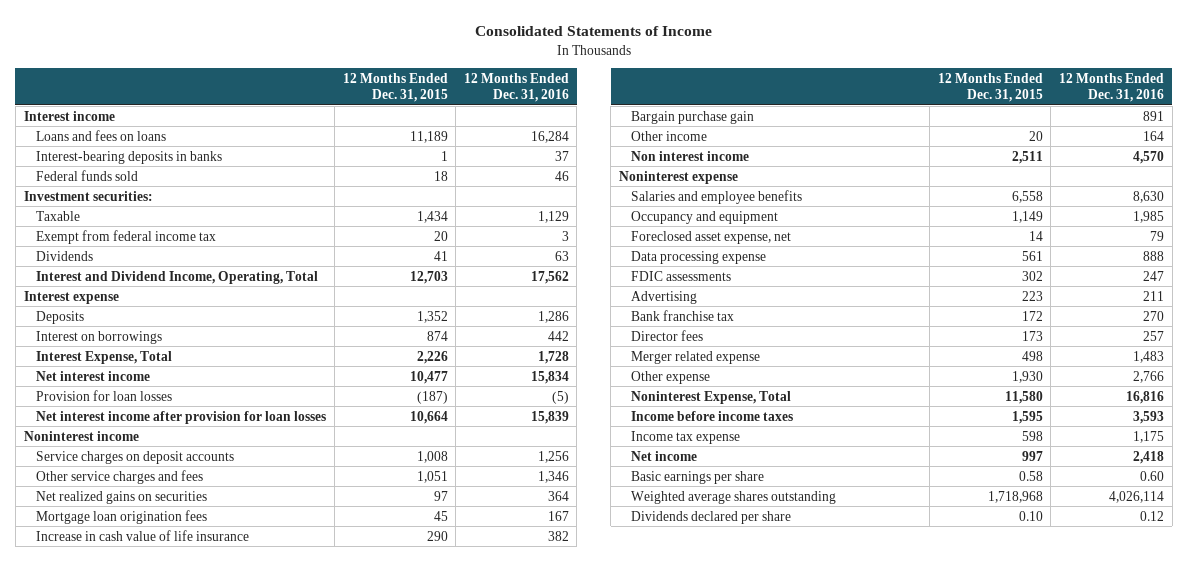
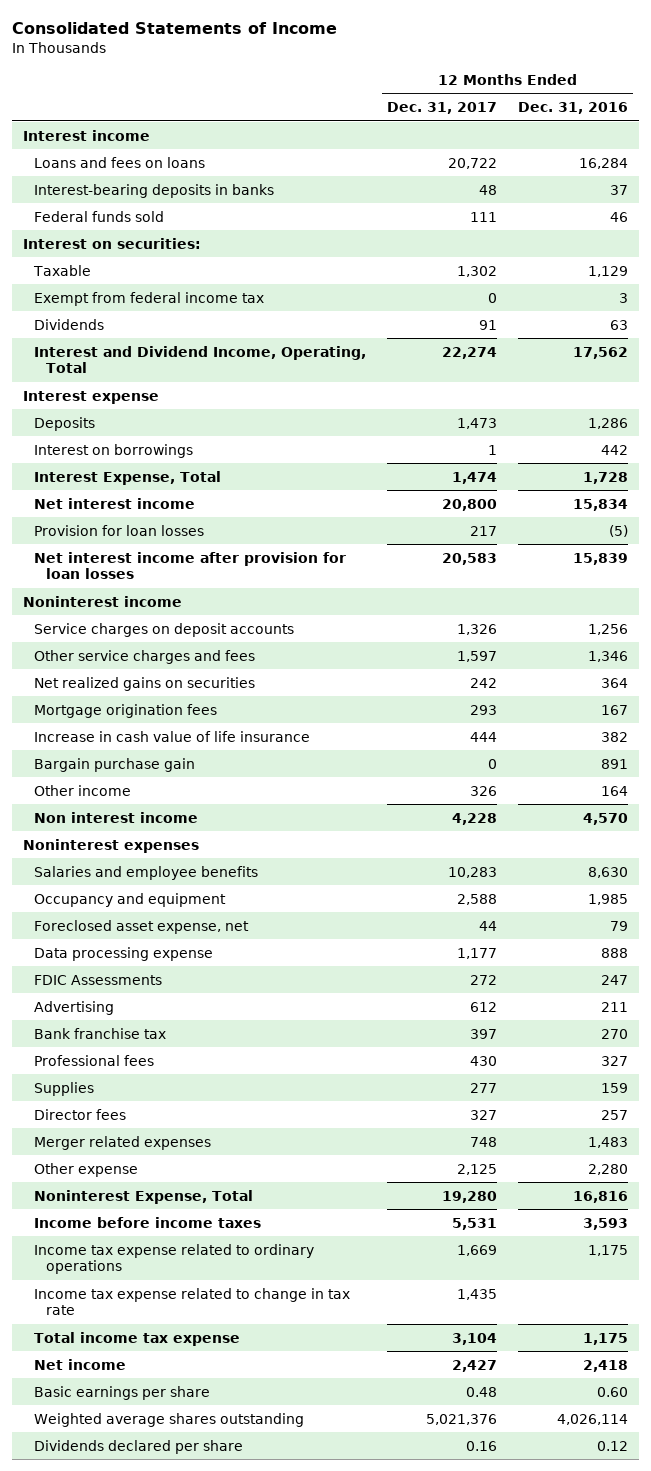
[342,72,448,103] 12 Months Ended Dec. 31, 2015 -> none
none -> [387,102,498,115] Dec. 31, 2017
[23,190,153,201] Investment securities: -> [22,237,201,249] Interest on securities:
[36,509,208,524] Mortgage loan origination fees -> [34,703,218,718] Mortgage origination fees
[618,170,738,184] Noninterest expense -> [22,838,199,853] Noninterest expenses
[631,270,732,281] FDIC assessments -> [34,974,163,985] FDIC Assessments
none -> [34,1054,155,1066] Professional fees
none -> [34,1081,95,1096] Supplies
[631,350,761,364] Merger related expense -> [34,1135,212,1150] Merger related expenses
[1132,370,1164,383] 2,766 -> [588,1163,629,1175] 2,280
none -> [34,1243,315,1275] Income tax expense related to ordinary operations
none -> [34,1287,351,1316] Income tax expense related to change in tax rate
[631,430,741,444] Income tax expense -> [34,1331,241,1346] Total income tax expense

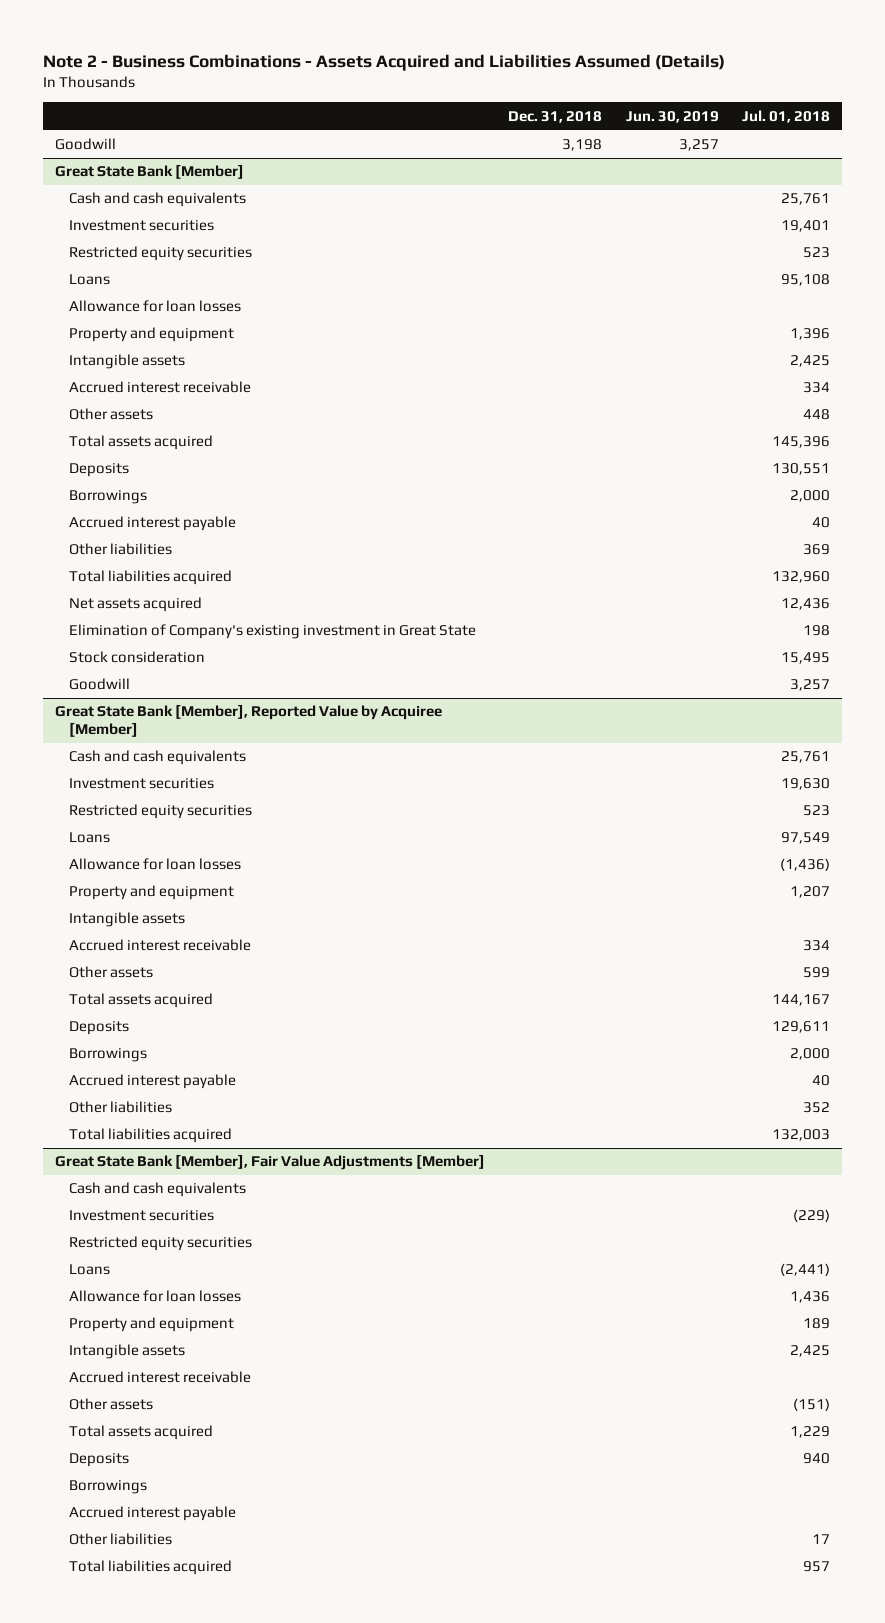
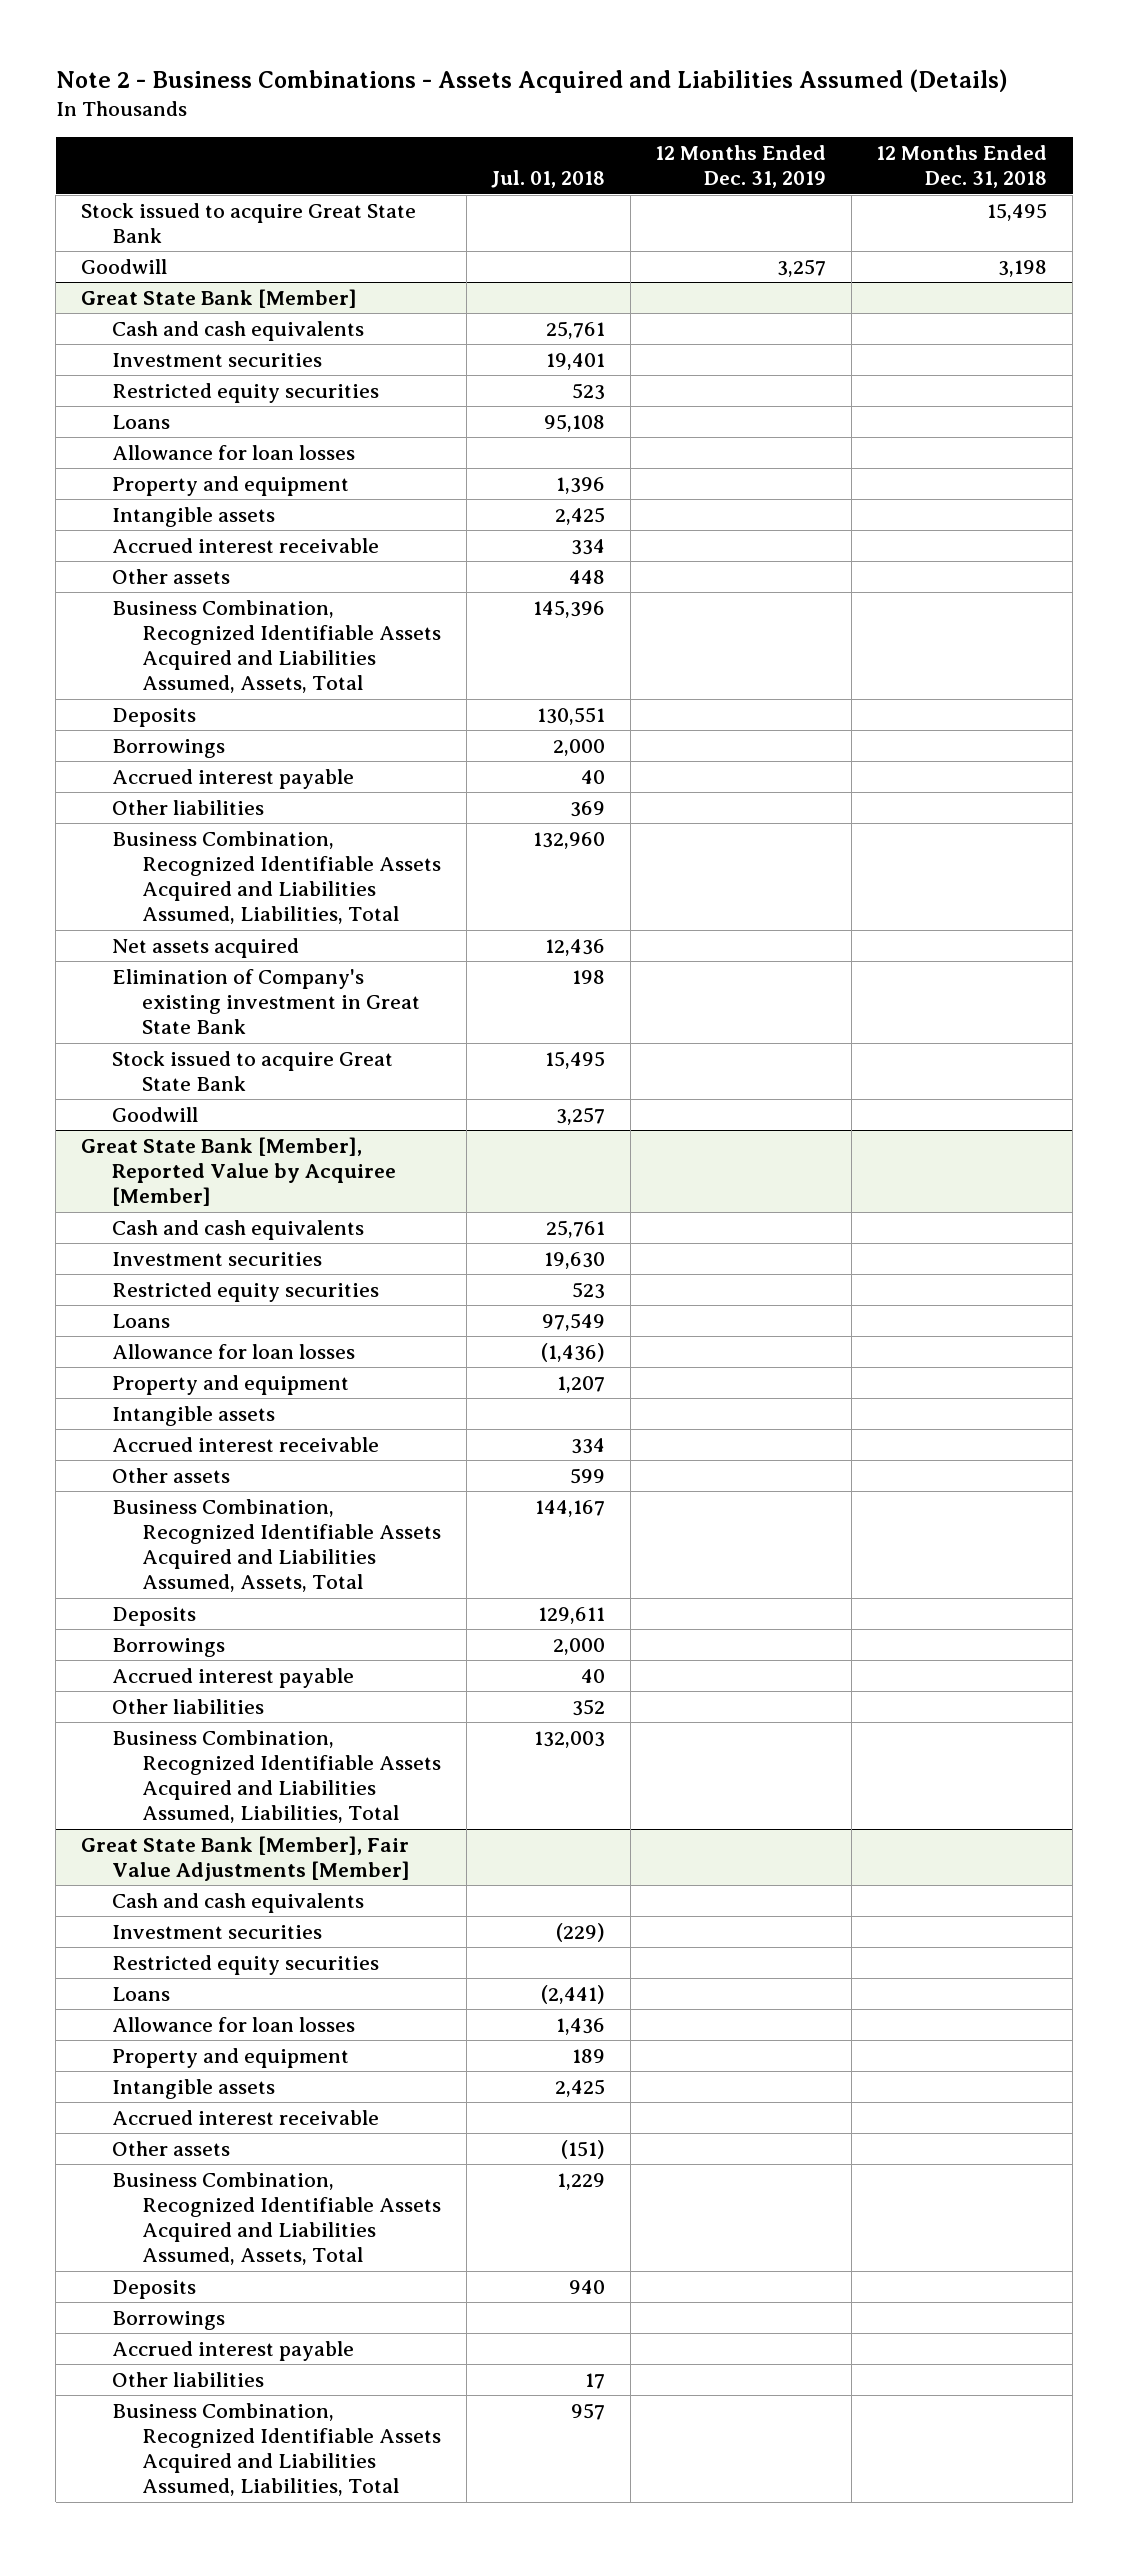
[508,110,603,123] Dec. 31, 2018 -> none
[625,110,719,123] Jun. 30, 2019 -> none
none -> [655,144,827,189] 12 Months Ended Dec. 31, 2019
none -> [876,144,1048,189] 12 Months Ended Dec. 31, 2018
none -> [81,202,417,243] Stock issued to acquire Great State Bank
[69,435,214,451] Total assets acquired -> [111,599,442,694] Business Combination, Recognized Identifiable Assets Acquired and Liabilities Assumed, Assets, Total
[69,570,233,586] Total liabilities acquired -> [111,830,442,925] Business Combination, Recognized Identifiable Assets Acquired and Liabilities Assumed, Liabilities, Total
[69,624,477,640] Elimination of Company's existing investment in Great State -> [111,968,421,1035] Elimination of Company's existing investment in Great State Bank
[69,651,206,664] Stock consideration -> [111,1050,393,1091] Stock issued to acquire Great State Bank
[69,993,214,1009] Total assets acquired -> [111,1498,442,1593] Business Combination, Recognized Identifiable Assets Acquired and Liabilities Assumed, Assets, Total
[69,1128,233,1144] Total liabilities acquired -> [111,1729,442,1824] Business Combination, Recognized Identifiable Assets Acquired and Liabilities Assumed, Liabilities, Total
[69,1425,214,1441] Total assets acquired -> [111,2171,442,2266] Business Combination, Recognized Identifiable Assets Acquired and Liabilities Assumed, Assets, Total
[69,1560,233,1576] Total liabilities acquired -> [111,2402,442,2497] Business Combination, Recognized Identifiable Assets Acquired and Liabilities Assumed, Liabilities, Total

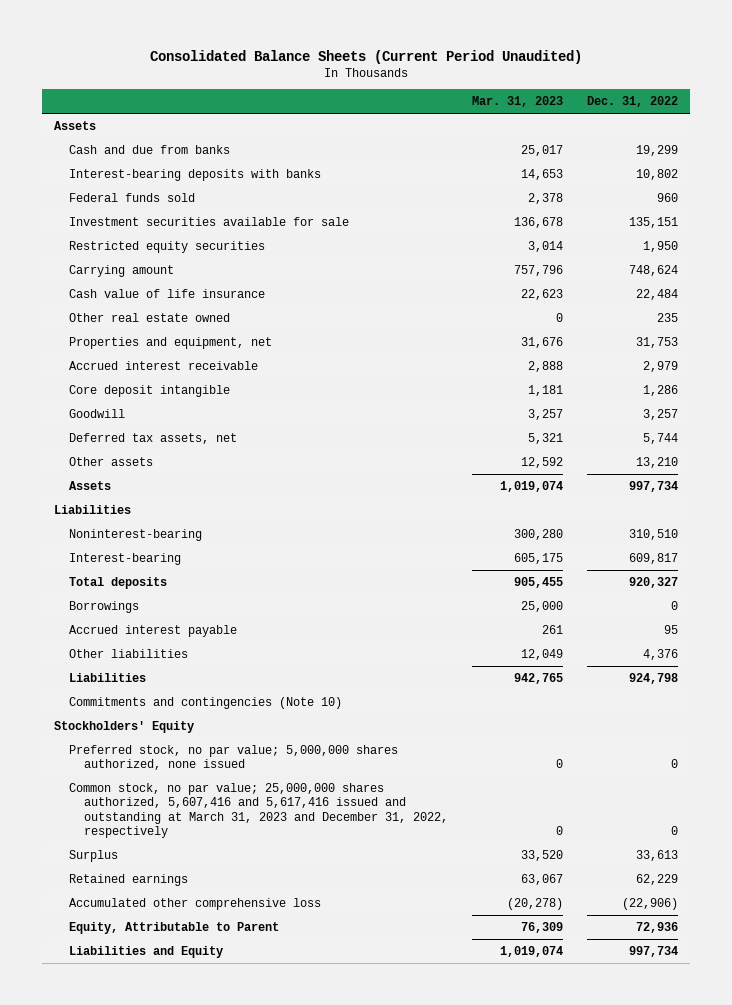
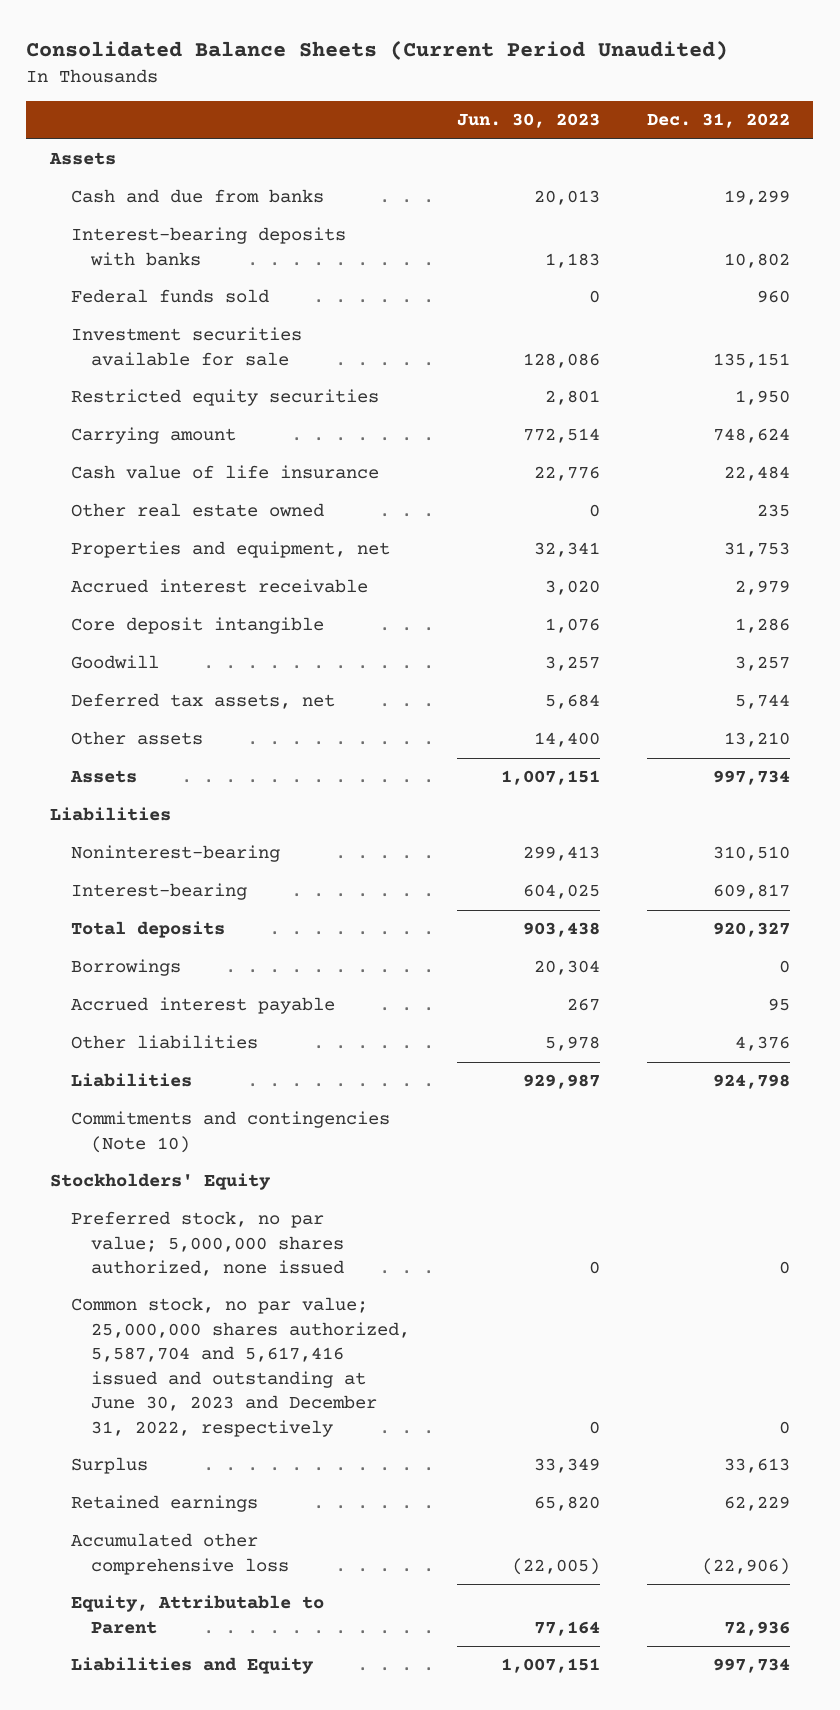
[471,96,563,108] Mar. 31, 2023 -> none
none -> [457,113,601,129] Jun. 30, 2023
[68,782,448,839] Common stock, no par value; 25,000,000 shares authorized, 5,607,416 and 5,617,416 issued and outstanding at March 31, 2023 and December 31, 2022, respectively -> [70,1297,411,1437] Common stock, no par value; 25,000,000 shares authorized, 5,587,704 and 5,617,416 issued and outstanding at June 30, 2023 and December 31, 2022, respectively

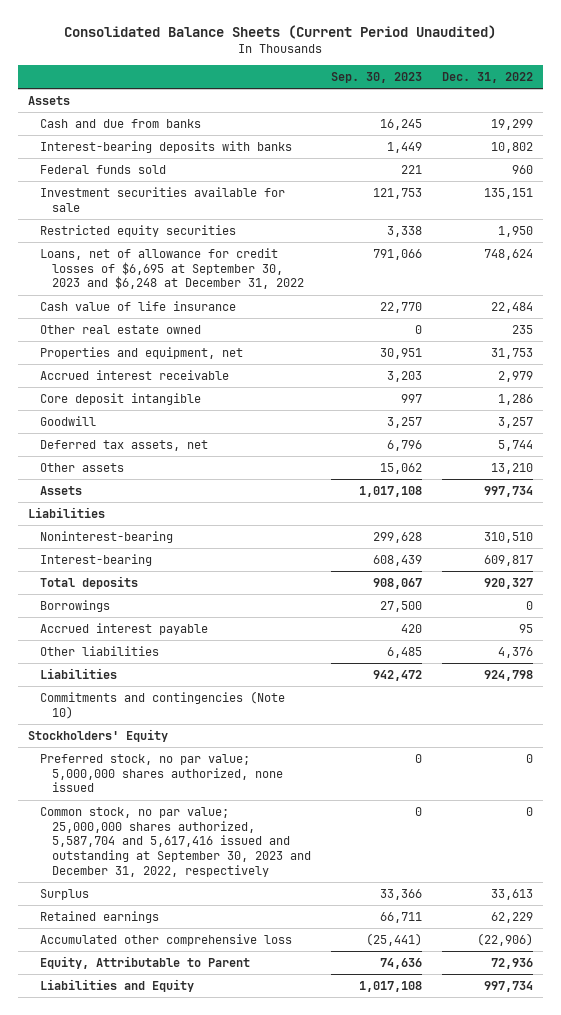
[457,113,601,129] Jun. 30, 2023 -> none
none -> [330,71,422,83] Sep. 30, 2023
[70,427,236,445] Carrying amount -> [39,248,305,290] Loans, net of allowance for credit losses of $6,695 at September 30, 2023 and $6,248 at December 31, 2022
[70,1297,411,1437] Common stock, no par value; 25,000,000 shares authorized, 5,587,704 and 5,617,416 issued and outstanding at June 30, 2023 and December 31, 2022, respectively -> [39,807,312,877] Common stock, no par value; 25,000,000 shares authorized, 5,587,704 and 5,617,416 issued and outstanding at September 30, 2023 and December 31, 2022, respectively

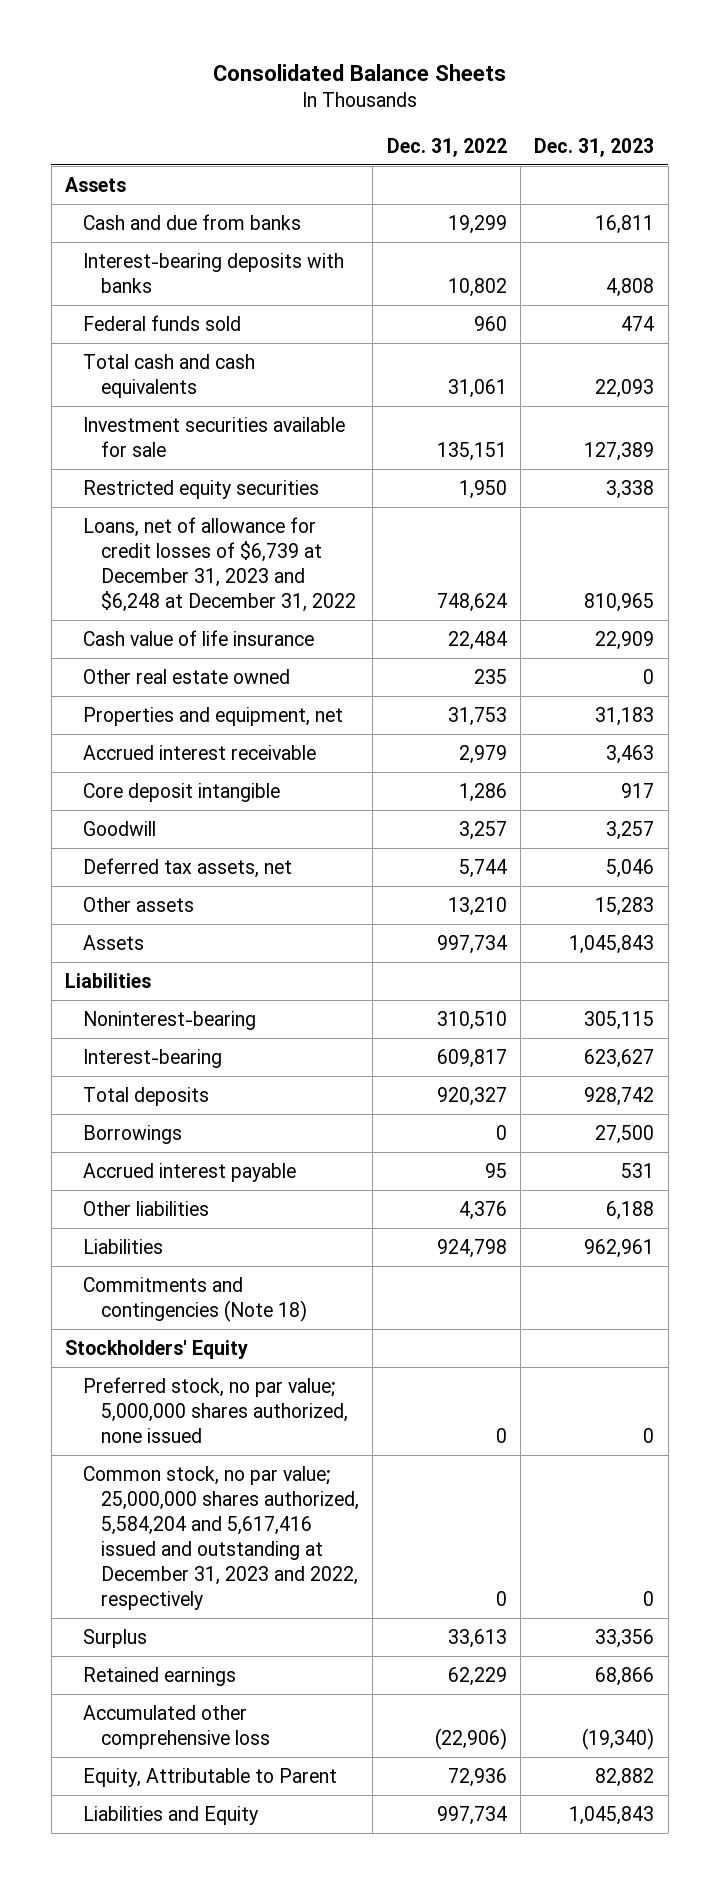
[64,24,497,39] Consolidated Balance Sheets (Current Period Unaudited) -> [212,64,506,82] Consolidated Balance Sheets
[330,71,422,83] Sep. 30, 2023 -> none
none -> [534,137,655,157] Dec. 31, 2023
none -> [82,354,255,399] Total cash and cash equivalents
[39,248,305,290] Loans, net of allowance for credit losses of $6,695 at September 30, 2023 and $6,248 at December 31, 2022 -> [82,517,356,613] Loans, net of allowance for credit losses of $6,739 at December 31, 2023 and $6,248 at December 31, 2022
[39,691,285,719] Commitments and contingencies (Note 10) -> [82,1277,307,1323] Commitments and contingencies (Note 18)
[39,807,312,877] Common stock, no par value; 25,000,000 shares authorized, 5,587,704 and 5,617,416 issued and outstanding at September 30, 2023 and December 31, 2022, respectively -> [82,1466,359,1611] Common stock, no par value; 25,000,000 shares authorized, 5,584,204 and 5,617,416 issued and outstanding at December 31, 2023 and 2022, respectively

